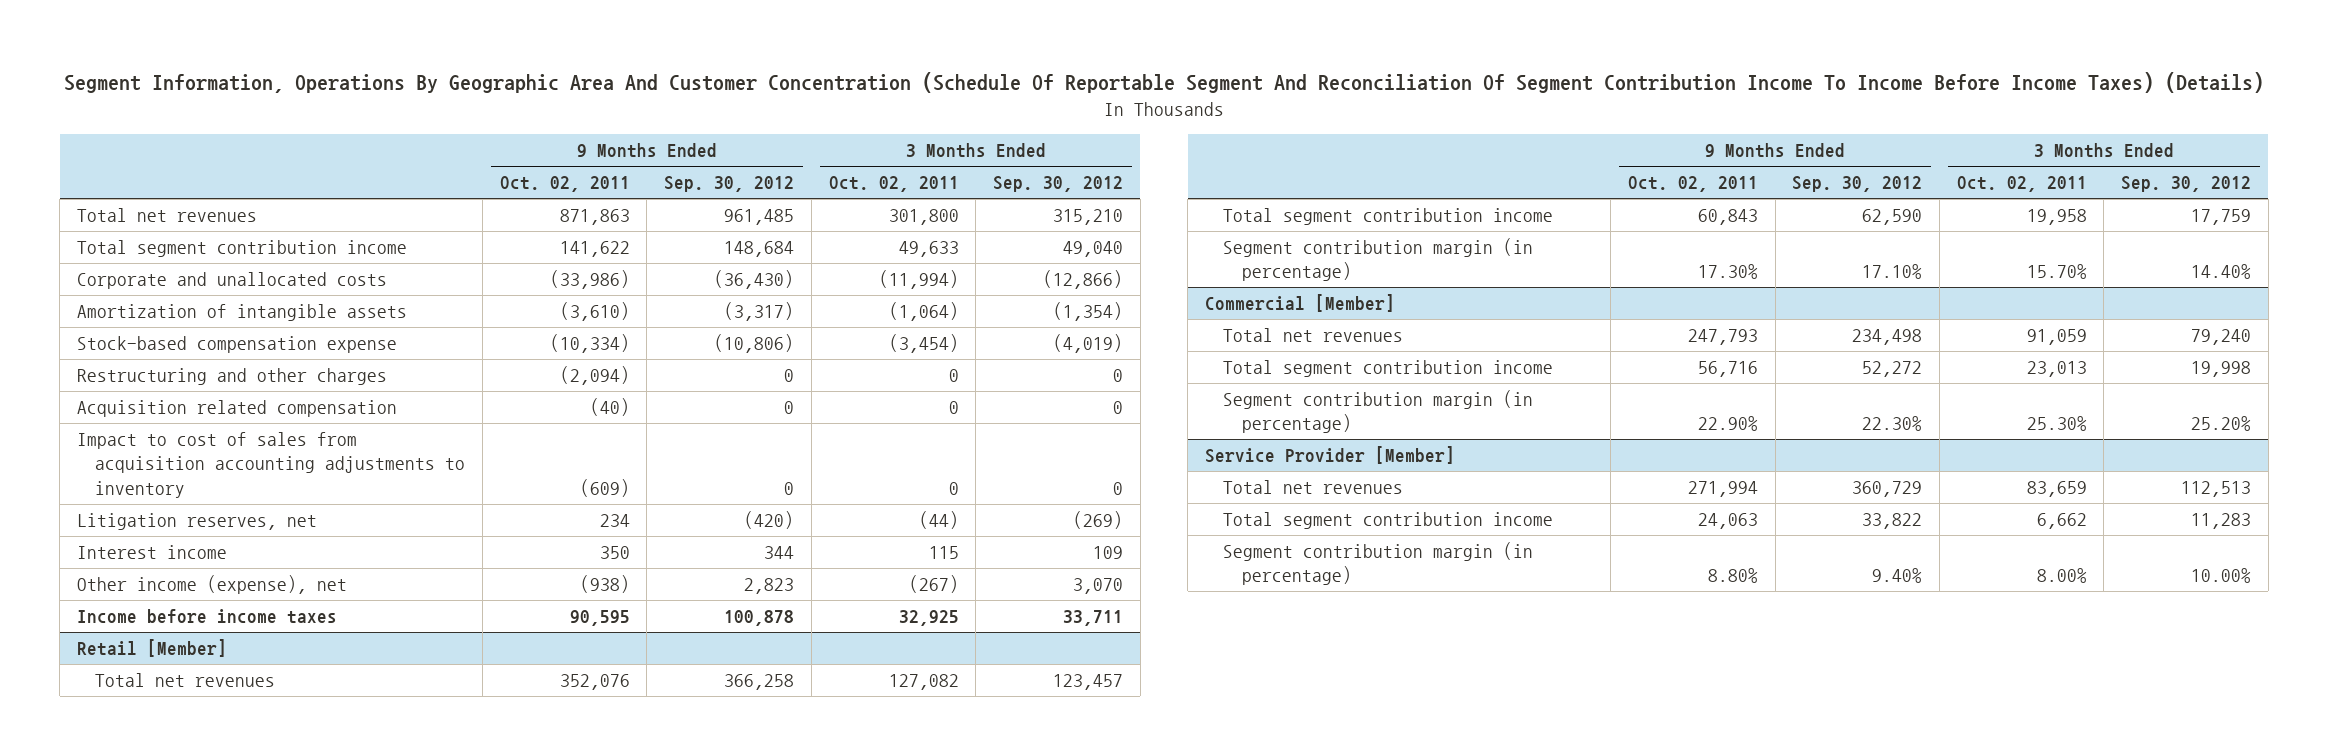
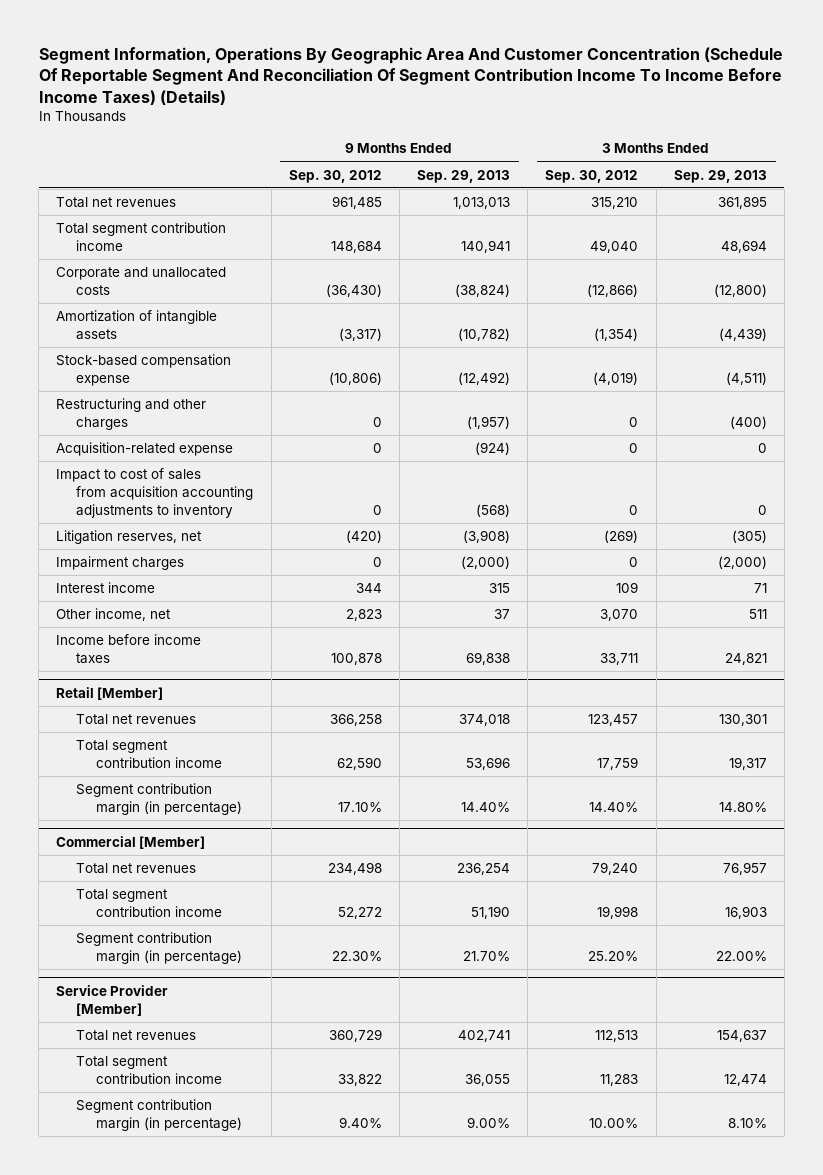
[499,176,630,193] Oct. 02, 2011 -> none
[828,176,959,193] Oct. 02, 2011 -> none
none -> [417,169,511,183] Sep. 29, 2013
none -> [673,169,767,183] Sep. 29, 2013
[76,400,397,418] Acquisition related compensation -> [56,442,234,457] Acquisition-related expense
none -> [56,556,185,571] Impairment charges
[76,575,347,595] Other income (expense), net -> [56,608,172,622] Other income, net

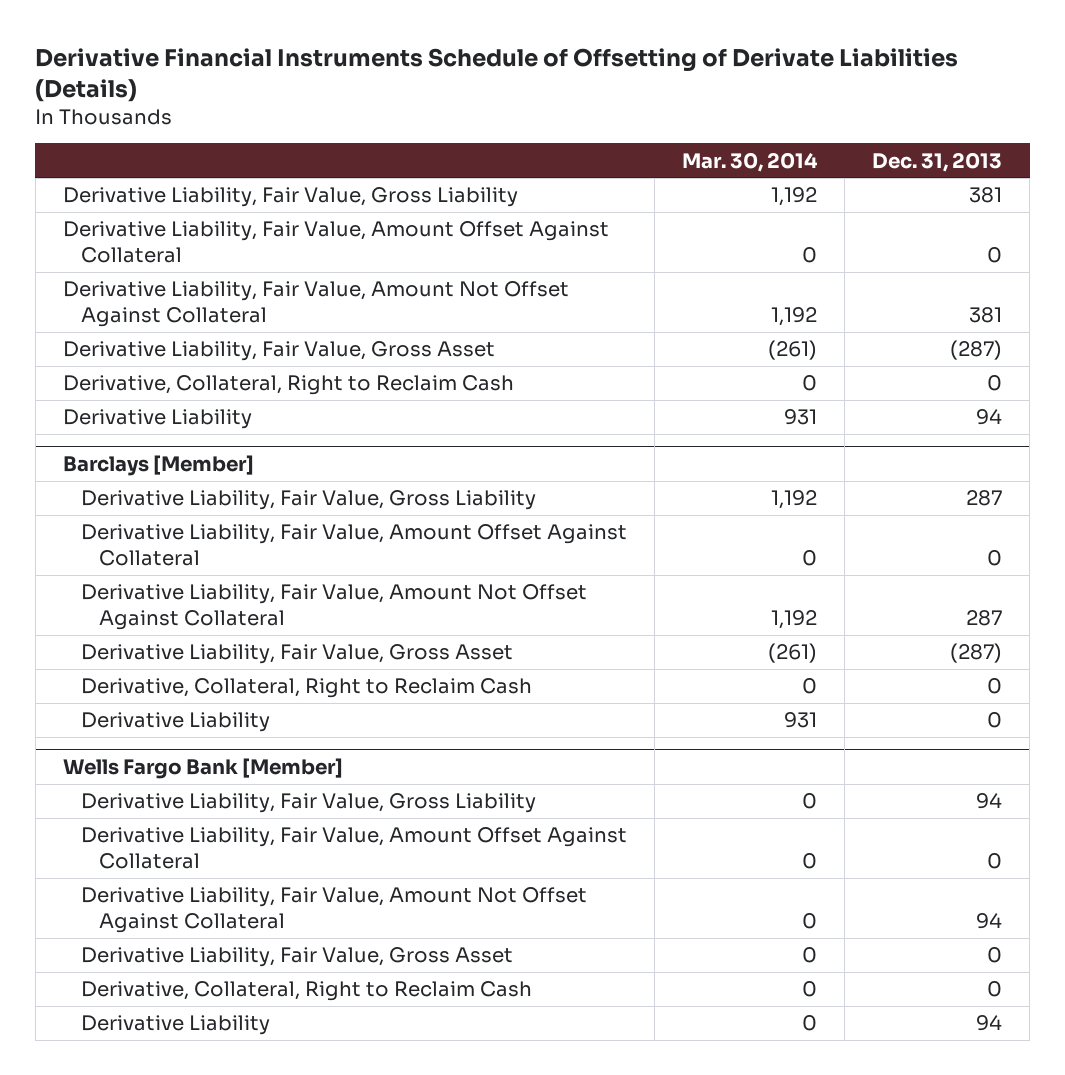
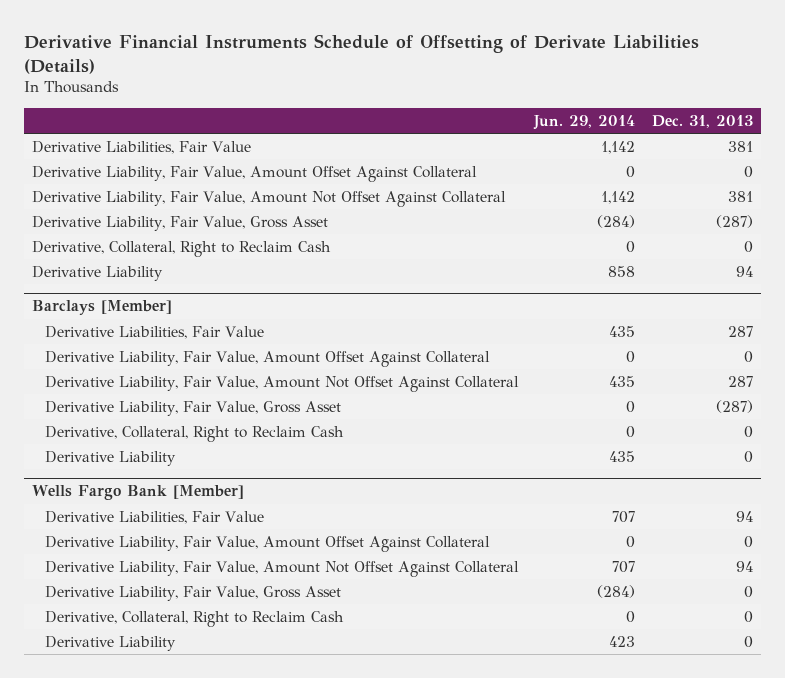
[682,151,819,172] Mar. 30, 2014 -> none
none -> [533,114,636,130] Jun. 29, 2014
[62,187,518,208] Derivative Liability, Fair Value, Gross Liability -> [31,140,251,154] Derivative Liabilities, Fair Value
[80,490,536,511] Derivative Liability, Fair Value, Gross Liability -> [44,325,264,339] Derivative Liabilities, Fair Value
[80,793,536,814] Derivative Liability, Fair Value, Gross Liability -> [44,510,264,524] Derivative Liabilities, Fair Value
[976,1015,1003,1032] 94 -> [743,635,753,648] 0

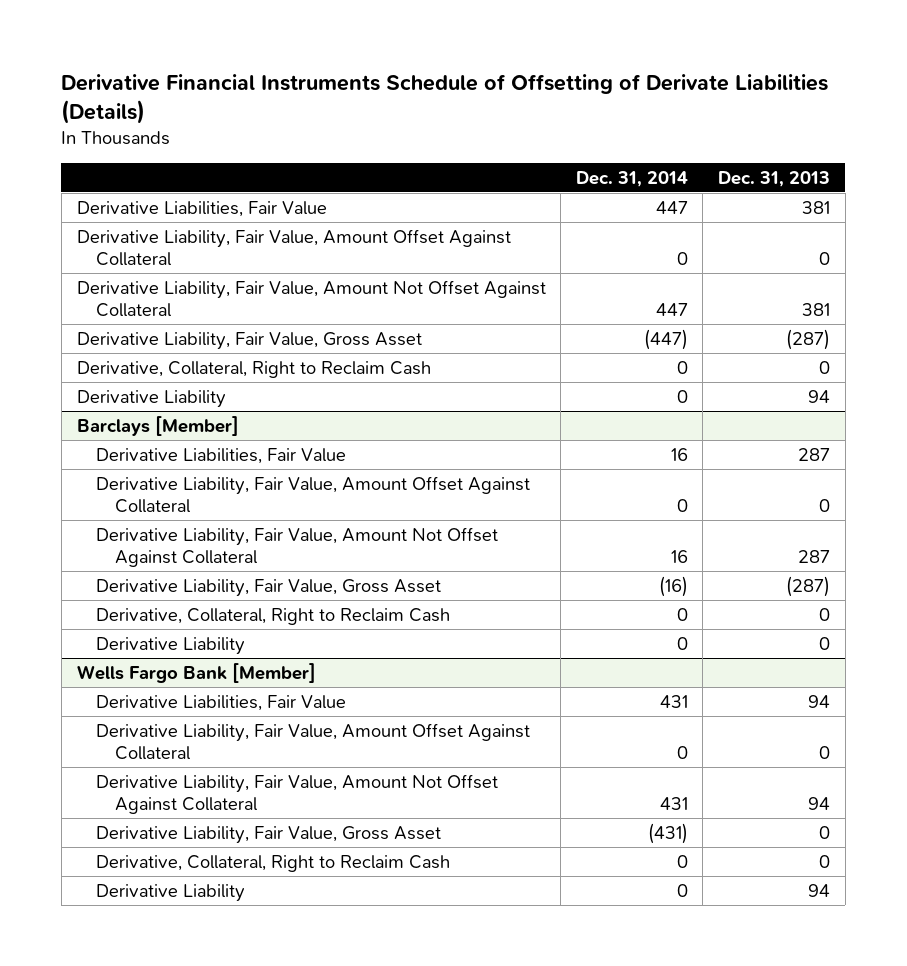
[533,114,636,130] Jun. 29, 2014 -> none
none -> [575,170,688,187] Dec. 31, 2014
[743,635,753,648] 0 -> [807,883,830,897] 94

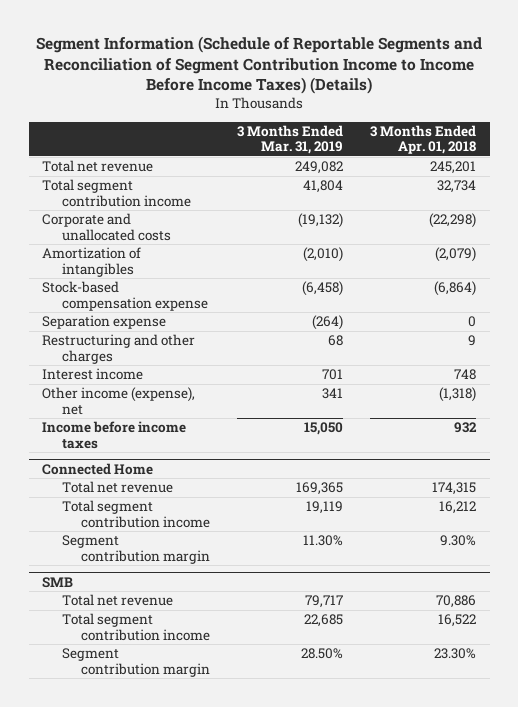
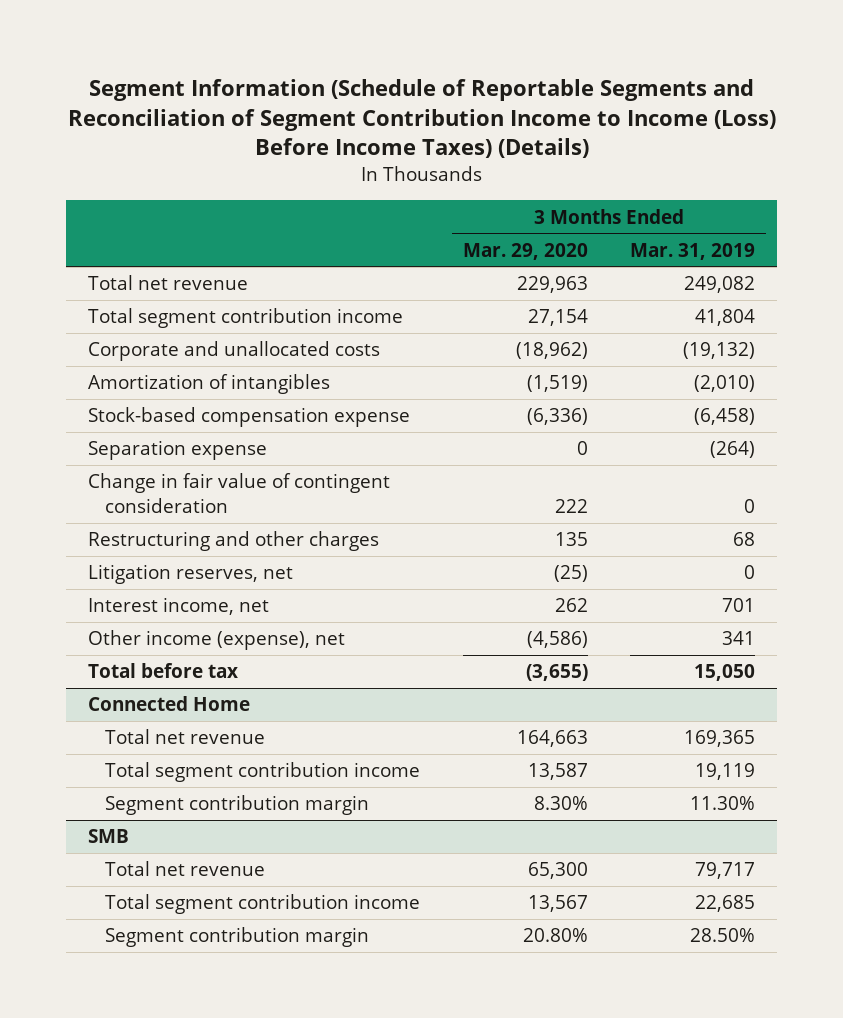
[36,36,483,95] Segment Information (Schedule of Reportable Segments and Reconciliation of Segment Contribution Income to Income Before Income Taxes) (Details) -> [67,79,776,159] Segment Information (Schedule of Reportable Segments and Reconciliation of Segment Contribution Income to Income (Loss) Before Income Taxes) (Details)
[370,124,477,155] 3 Months Ended Apr. 01, 2018 -> none
none -> [462,242,588,260] Mar. 29, 2020
none -> [87,473,390,514] Change in fair value of contingent consideration
none -> [87,564,293,585] Litigation reserves, net
[42,368,144,381] Interest income -> [87,597,269,616] Interest income, net
[42,421,187,449] Income before income taxes -> [87,663,238,679] Total before tax

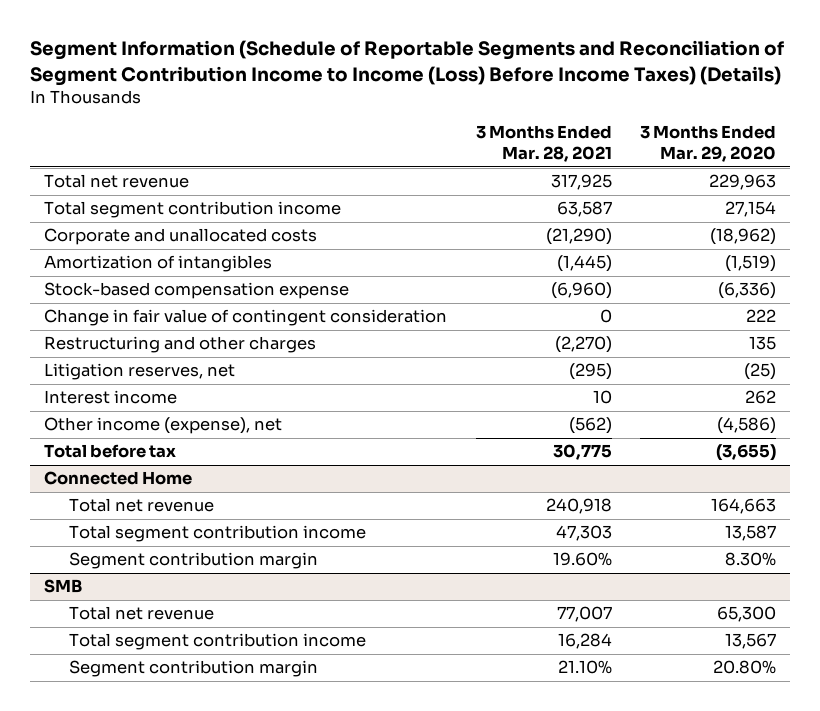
[630,242,756,260] Mar. 31, 2019 -> none
none -> [475,125,612,163] 3 Months Ended Mar. 28, 2021
[87,440,267,461] Separation expense -> none
[87,597,269,616] Interest income, net -> [44,390,178,405] Interest income

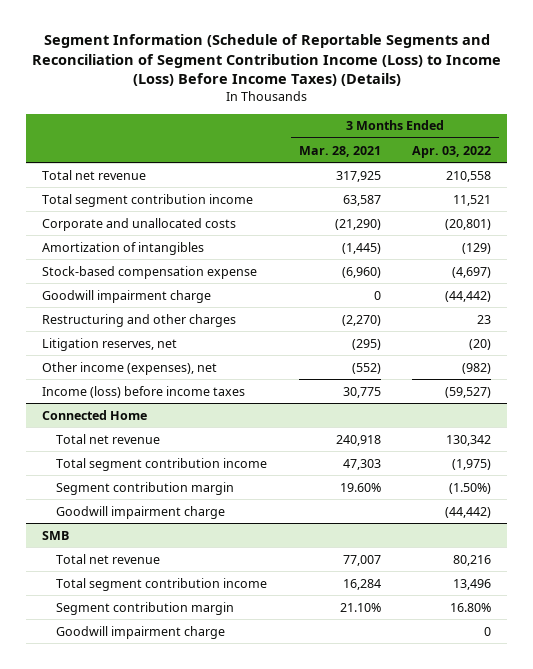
[29,40,784,86] Segment Information (Schedule of Reportable Segments and Reconciliation of Segment Contribution Income to Income (Loss) Before Income Taxes) (Details) -> [31,34,501,87] Segment Information (Schedule of Reportable Segments and Reconciliation of Segment Contribution Income (Loss) to Income (Loss) Before Income Taxes) (Details)
[640,125,777,163] 3 Months Ended Mar. 29, 2020 -> none
none -> [412,145,492,158] Apr. 03, 2022
[44,309,448,327] Change in fair value of contingent consideration -> none
none -> [41,289,211,303] Goodwill impairment charge
[44,390,178,405] Interest income -> none
[44,417,283,435] Other income (expense), net -> [41,361,217,375] Other income (expenses), net
[568,417,612,435] (562) -> [351,362,381,374] (552)
[44,444,177,459] Total before tax -> [41,385,245,398] Income (loss) before income taxes
none -> [56,505,226,519] Goodwill impairment charge
none -> [56,625,226,639] Goodwill impairment charge

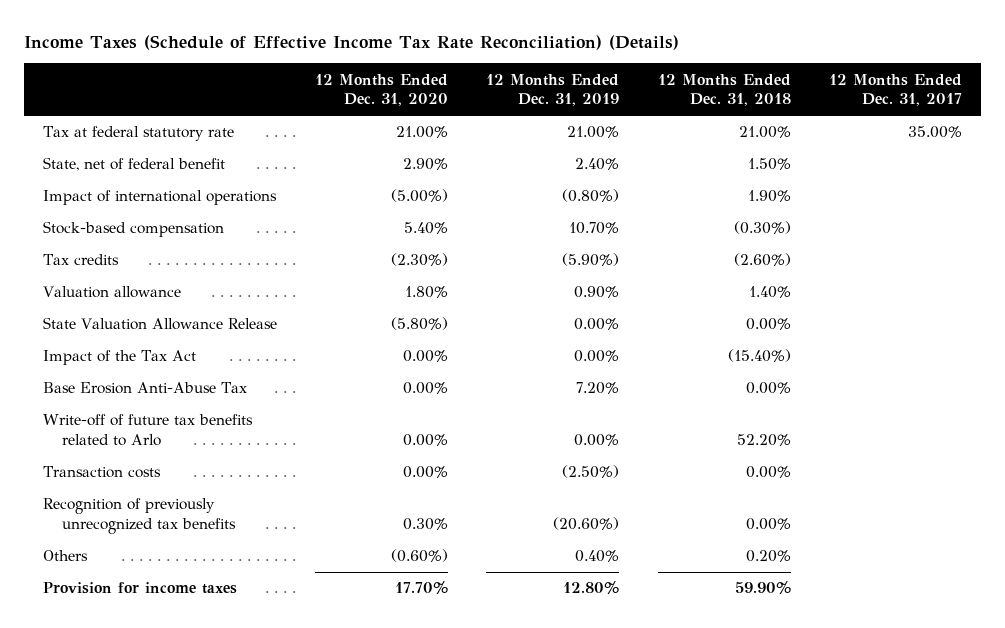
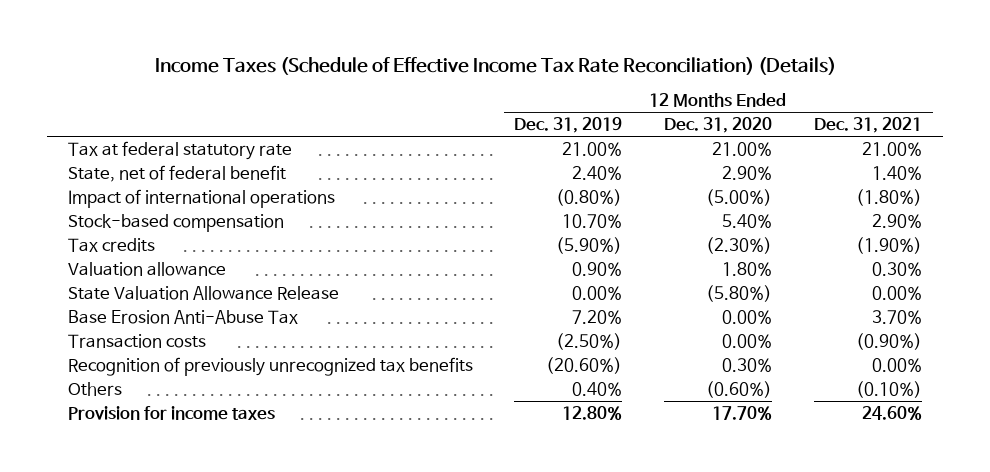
[657,73,791,107] 12 Months Ended Dec. 31, 2018 -> none
[828,73,962,107] 12 Months Ended Dec. 31, 2017 -> none
none -> [814,117,923,134] Dec. 31, 2021
[43,350,197,366] Impact of the Tax Act -> none
[43,414,254,447] Write-off of future tax benefits related to Arlo -> none

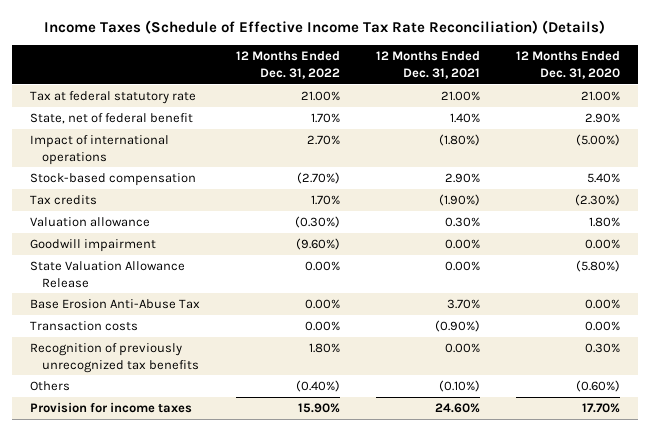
[514,117,623,134] Dec. 31, 2019 -> none
none -> [236,50,341,79] 12 Months Ended Dec. 31, 2022
none -> [29,238,156,252] Goodwill impairment

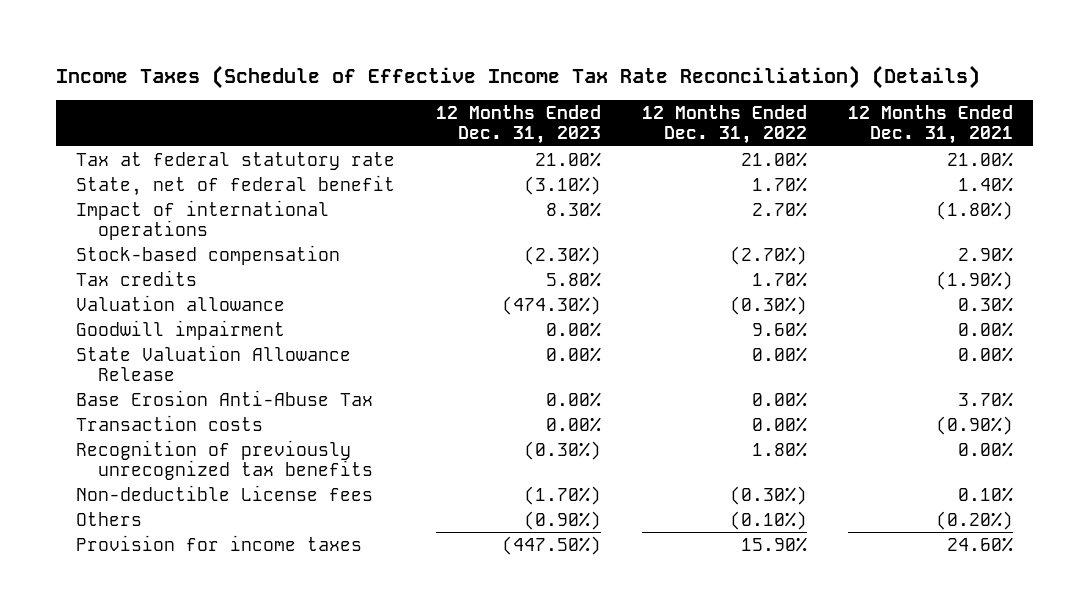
[516,50,621,79] 12 Months Ended Dec. 31, 2020 -> none
none -> [436,104,602,145] 12 Months Ended Dec. 31, 2023
[296,237,341,250] (9.60%) -> [751,321,807,337] 9.60%
none -> [76,484,374,501] Non-deductible License fees
[296,379,341,392] (0.40%) -> [729,510,807,530] (0.10%)
[439,379,481,392] (0.10%) -> [935,510,1013,530] (0.20%)

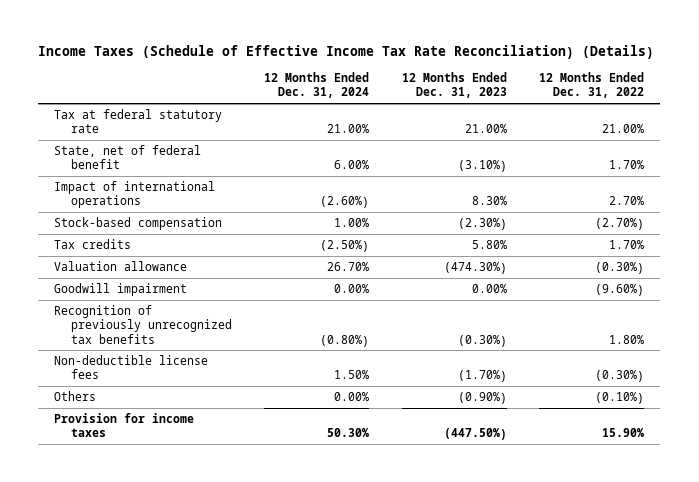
[847,104,1013,145] 12 Months Ended Dec. 31, 2021 -> none
none -> [264,72,370,99] 12 Months Ended Dec. 31, 2024
[76,344,352,381] State Valuation Allowance Release -> none
[76,389,374,406] Base Erosion Anti-Abuse Tax -> none
[76,414,264,431] Transaction costs -> none
[751,321,807,337] 9.60% -> [595,283,645,296] (9.60%)
[76,484,374,501] Non-deductible License fees -> [54,354,209,380] Non-deductible license fees

